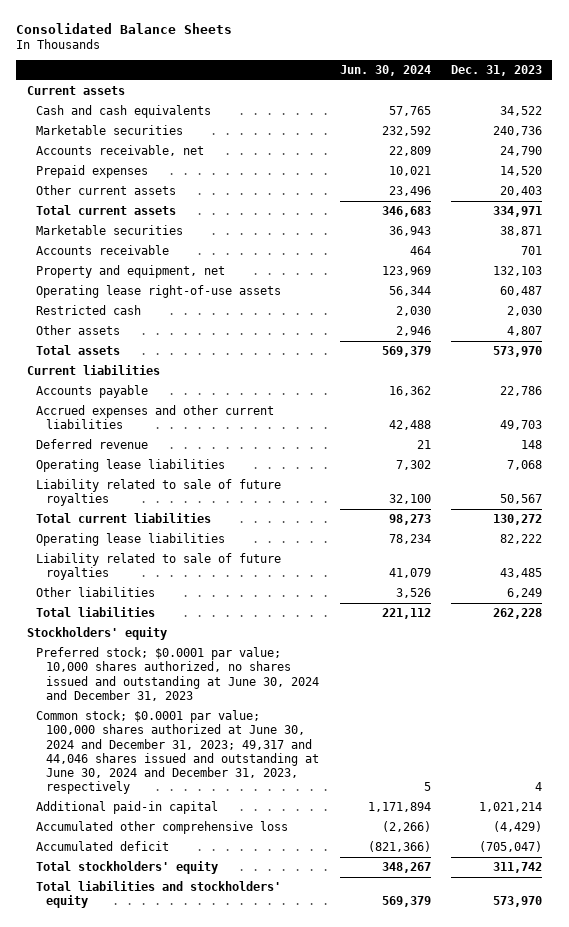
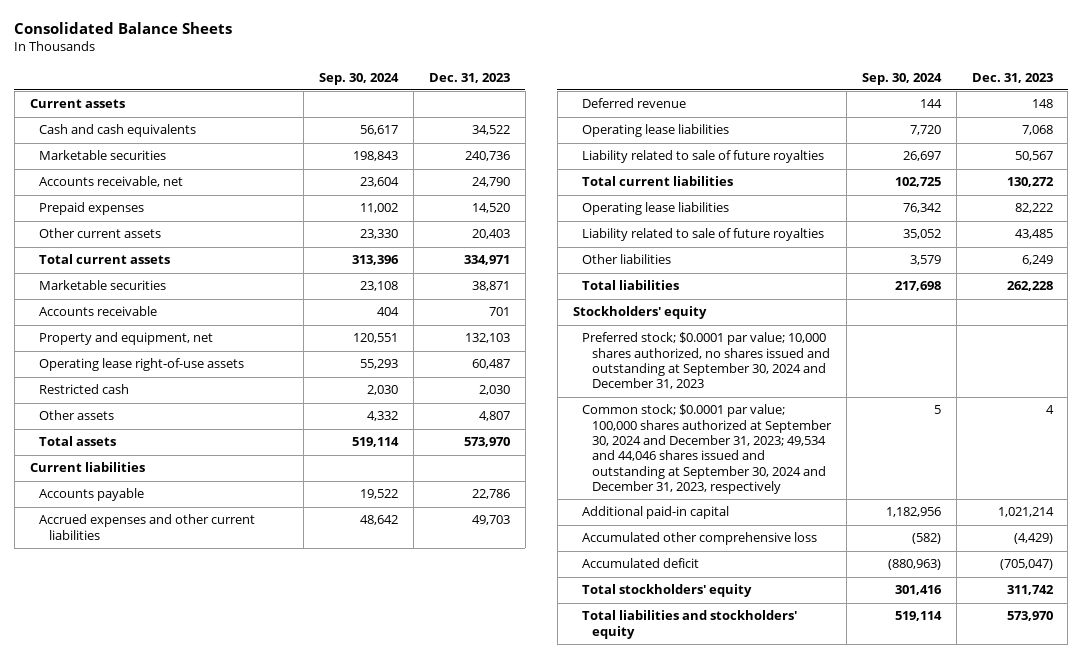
[339,65,431,77] Jun. 30, 2024 -> none
none -> [318,72,399,85] Sep. 30, 2024
[36,646,320,701] Preferred stock; $0.0001 par value; 10,000 shares authorized, no shares issued and outstanding at June 30, 2024 and December 31, 2023 -> [582,332,830,390] Preferred stock; $0.0001 par value; 10,000 shares authorized, no shares issued and outstanding at September 30, 2024 and December 31, 2023
[36,709,320,795] Common stock; $0.0001 par value; 100,000 shares authorized at June 30, 2024 and December 31, 2023; 49,317 and 44,046 shares issued and outstanding at June 30, 2024 and December 31, 2023, respectively -> [582,404,832,495] Common stock; $0.0001 par value; 100,000 shares authorized at September 30, 2024 and December 31, 2023; 49,534 and 44,046 shares issued and outstanding at September 30, 2024 and December 31, 2023, respectively

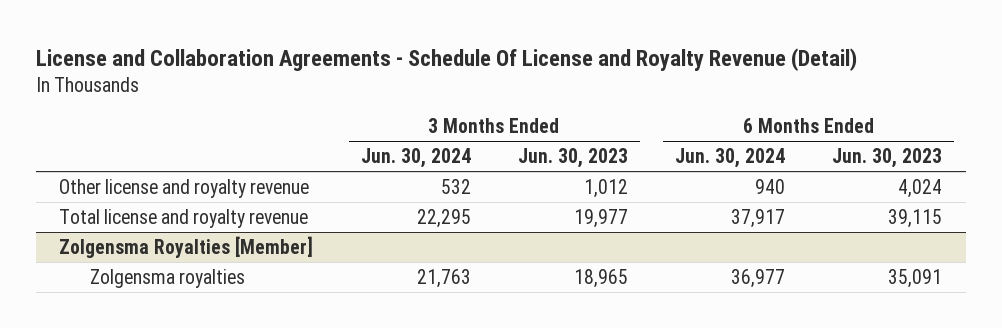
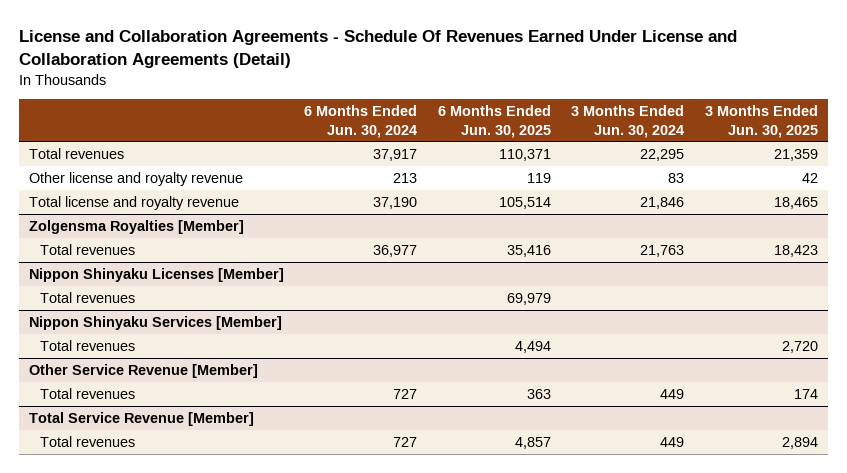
[35,47,857,71] License and Collaboration Agreements - Schedule Of License and Royalty Revenue (Detail) -> [18,29,737,68] License and Collaboration Agreements - Schedule Of Revenues Earned Under License and Collaboration Agreements (Detail)
[517,148,628,169] Jun. 30, 2023 -> none
[832,148,943,169] Jun. 30, 2023 -> none
none -> [437,105,551,138] 6 Months Ended Jun. 30, 2025
none -> [704,105,818,138] 3 Months Ended Jun. 30, 2025
none -> [29,147,125,159] Total revenues
[440,178,471,194] 532 -> [668,172,685,183] 83
[755,178,786,194] 940 -> [393,172,418,183] 213
[416,208,471,228] 22,295 -> [640,196,685,209] 21,846
[731,208,786,228] 37,917 -> [373,196,418,209] 37,190
[89,268,245,288] Zolgensma royalties -> [40,243,136,255] Total revenues
none -> [29,267,285,282] Nippon Shinyaku Licenses [Member]
none -> [40,291,136,303] Total revenues
none -> [29,315,283,330] Nippon Shinyaku Services [Member]
none -> [40,339,136,351] Total revenues
none -> [29,363,259,378] Other Service Revenue [Member]
none -> [40,387,136,399] Total revenues
none -> [29,411,255,426] Total Service Revenue [Member]
none -> [40,435,136,447] Total revenues

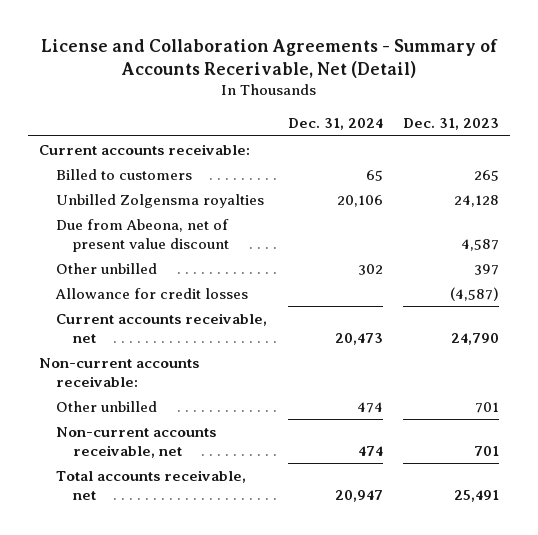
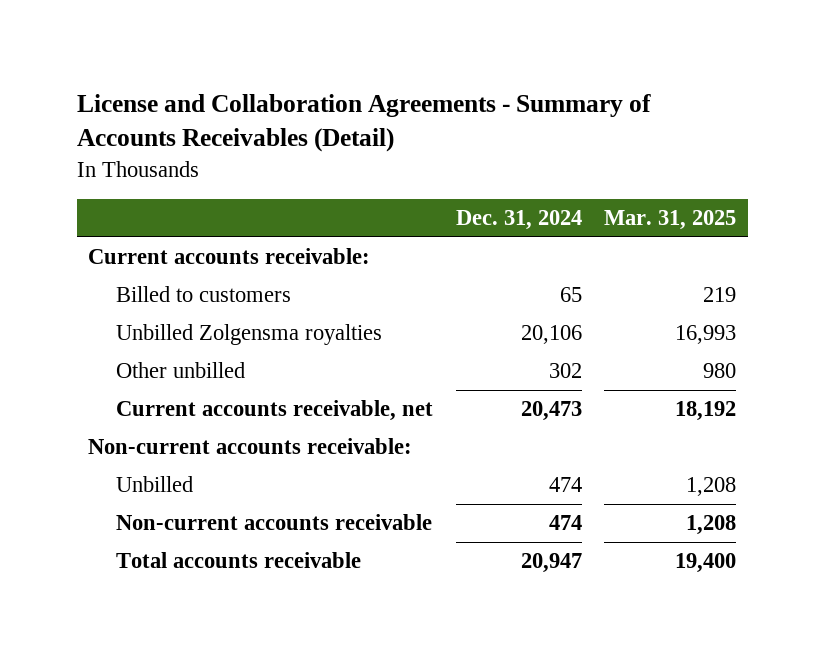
[40,38,498,79] License and Collaboration Agreements - Summary of Accounts Recerivable, Net (Detail) -> [76,93,651,153] License and Collaboration Agreements - Summary of Accounts Receivables (Detail)
[403,118,500,131] Dec. 31, 2023 -> none
none -> [604,210,737,231] Mar. 31, 2025
[55,218,230,252] Due from Abeona, net of present value discount -> none
[54,287,248,299] Allowance for credit losses -> none
[55,400,157,412] Other unbilled -> [116,476,194,493] Unbilled
[55,426,216,458] Non-current accounts receivable, net -> [116,514,433,531] Non-current accounts receivable
[55,469,246,500] Total accounts receivable, net -> [116,552,362,569] Total accounts receivable

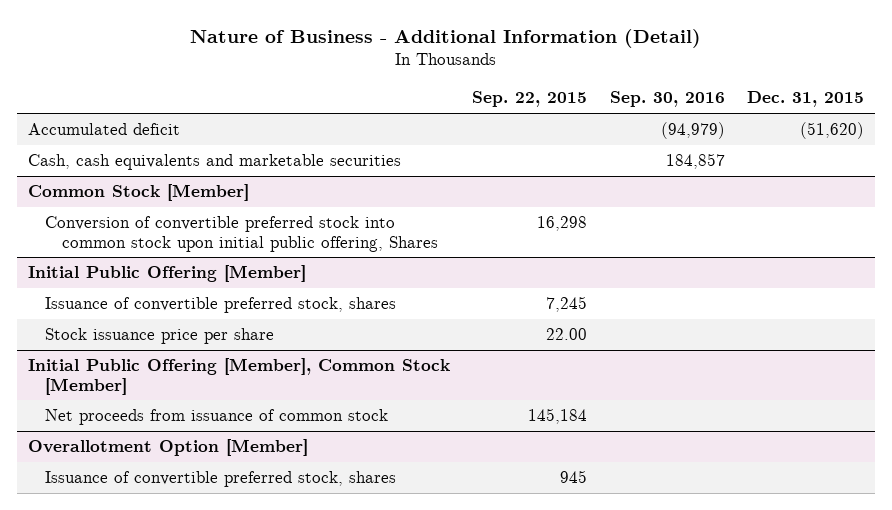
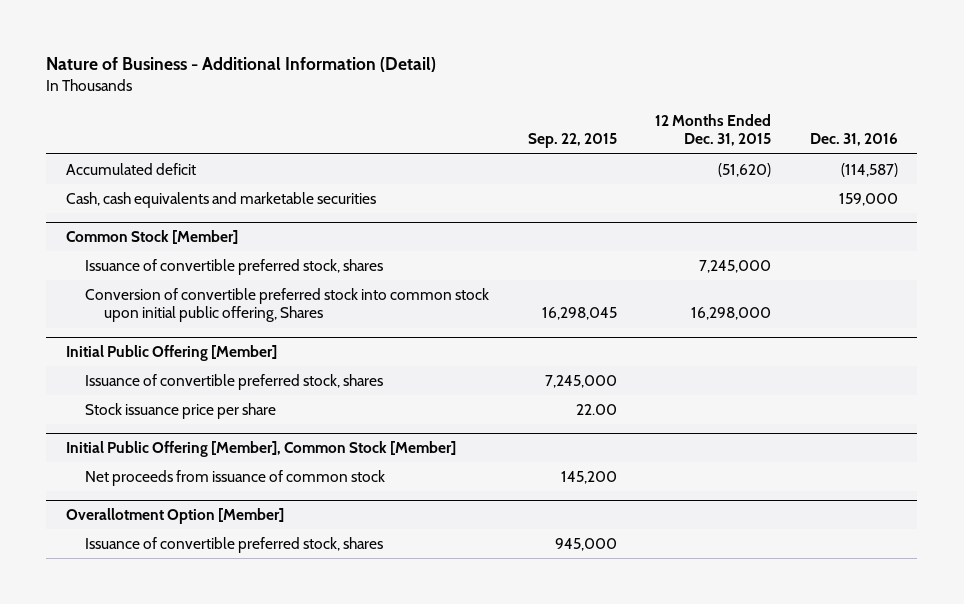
[609,91,725,108] Sep. 30, 2016 -> none
[746,91,864,108] Dec. 31, 2015 -> none
none -> [655,114,772,147] 12 Months Ended Dec. 31, 2015
none -> [810,133,899,147] Dec. 31, 2016
none -> [84,259,383,276] Issuance of convertible preferred stock, shares
[537,216,588,232] 16,298 -> [541,307,617,321] 16,298,045
[546,296,588,313] 7,245 -> [544,375,617,389] 7,245,000
[528,408,588,425] 145,184 -> [560,471,617,485] 145,200
[560,470,588,484] 945 -> [554,538,617,552] 945,000

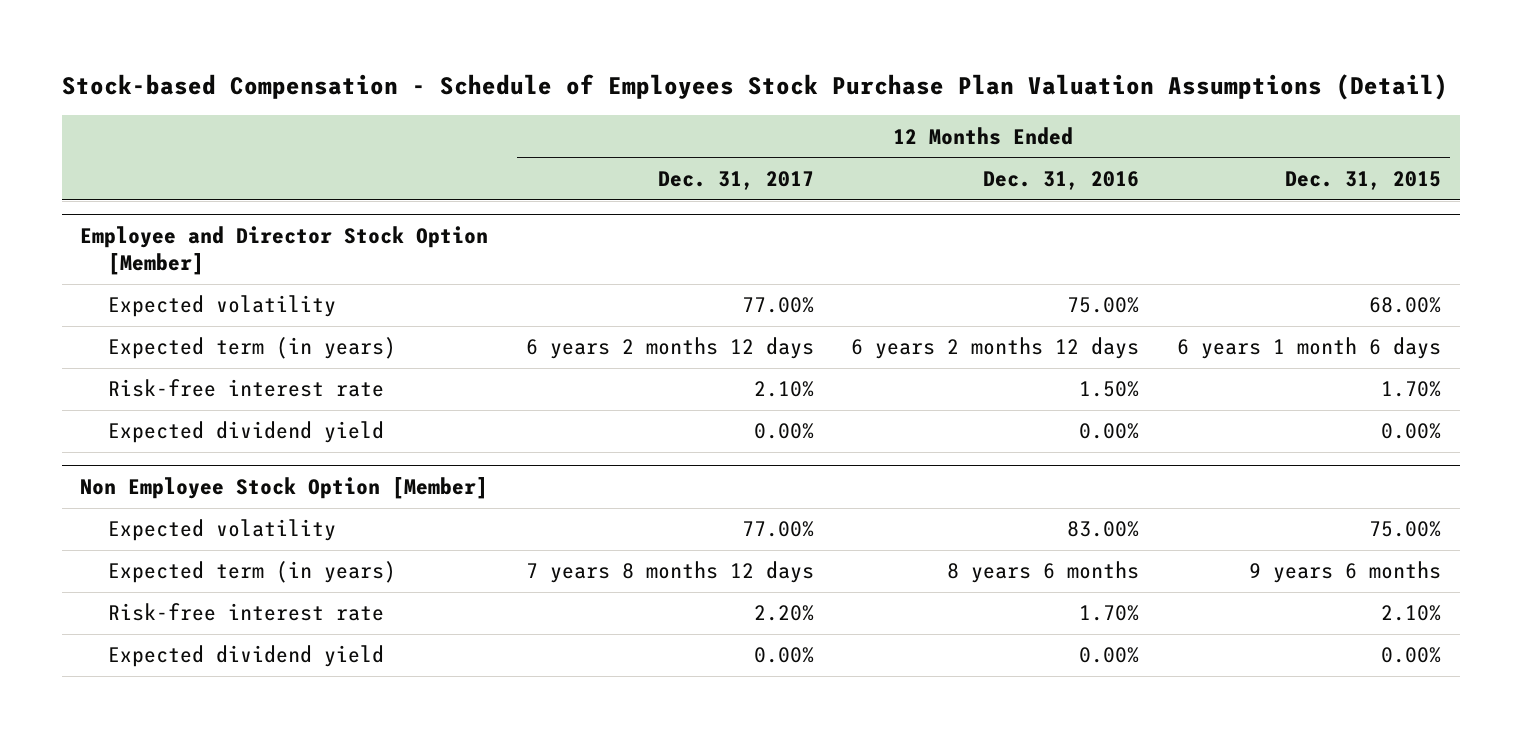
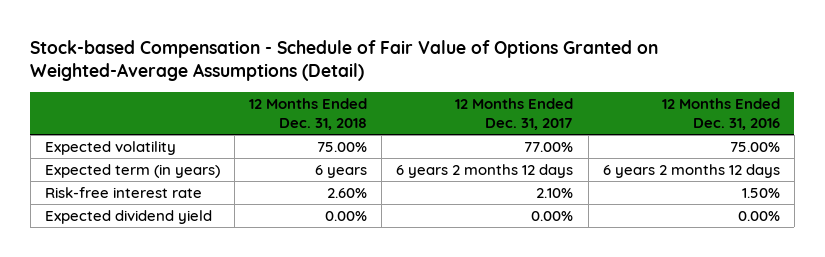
[61,74,1448,101] Stock-based Compensation - Schedule of Employees Stock Purchase Plan Valuation Assumptions (Detail) -> [30,39,659,82] Stock-based Compensation - Schedule of Fair Value of Options Granted on Weighted-Average Assumptions (Detail)
[1285,171,1442,191] Dec. 31, 2015 -> none
none -> [249,98,368,131] 12 Months Ended Dec. 31, 2018
[80,225,489,275] Employee and Director Stock Option [Member] -> none
[80,476,489,499] Non Employee Stock Option [Member] -> none
[108,519,337,542] Expected volatility -> none
[108,561,397,584] Expected term (in years) -> none
[108,603,385,622] Risk-free interest rate -> none
[108,645,385,668] Expected dividend yield -> none

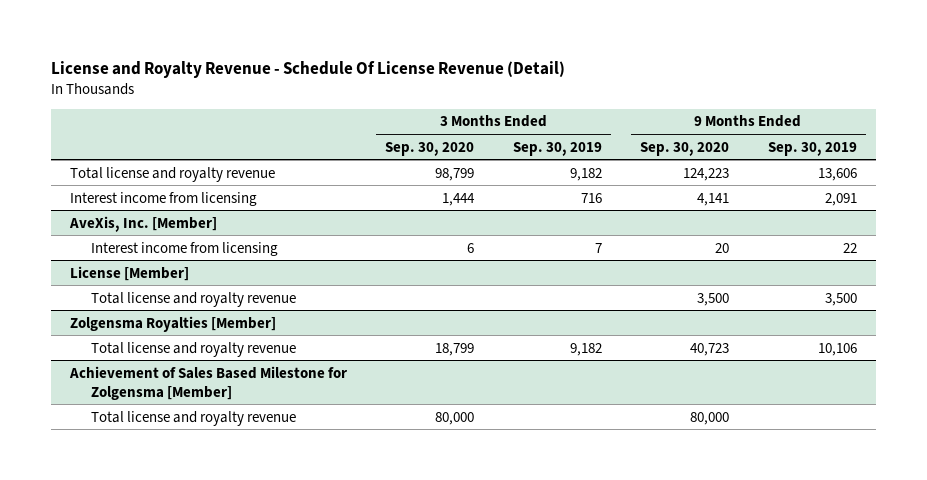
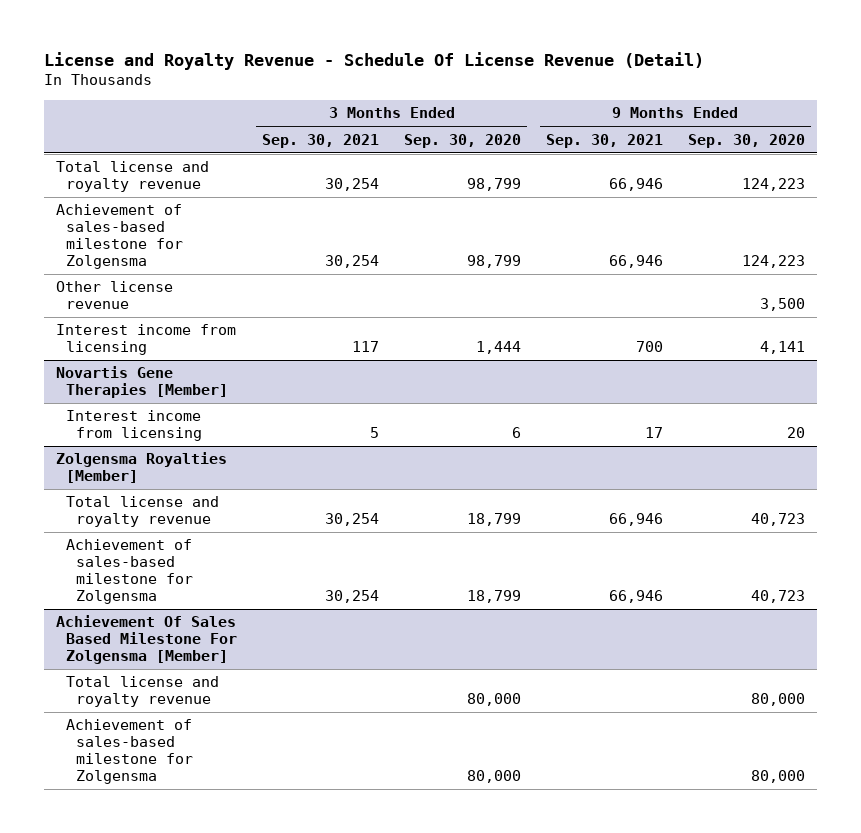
[512,141,602,156] Sep. 30, 2019 -> none
[767,141,857,156] Sep. 30, 2019 -> none
none -> [262,133,380,148] Sep. 30, 2021
none -> [545,133,663,148] Sep. 30, 2021
none -> [56,204,184,269] Achievement of sales-based milestone for Zolgensma
none -> [56,281,174,310] Other license revenue
[68,215,217,232] AveXis, Inc. [Member] -> none
none -> [56,366,229,399] Novartis Gene Therapies [Member]
[69,265,189,281] License [Member] -> none
[90,291,296,307] Total license and royalty revenue -> none
none -> [66,539,194,604] Achievement of sales-based milestone for Zolgensma
[68,365,347,400] Achievement of Sales Based Milestone for Zolgensma [Member] -> [56,615,238,665] Achievement Of Sales Based Milestone For Zolgensma [Member]
none -> [66,719,194,784] Achievement of sales-based milestone for Zolgensma

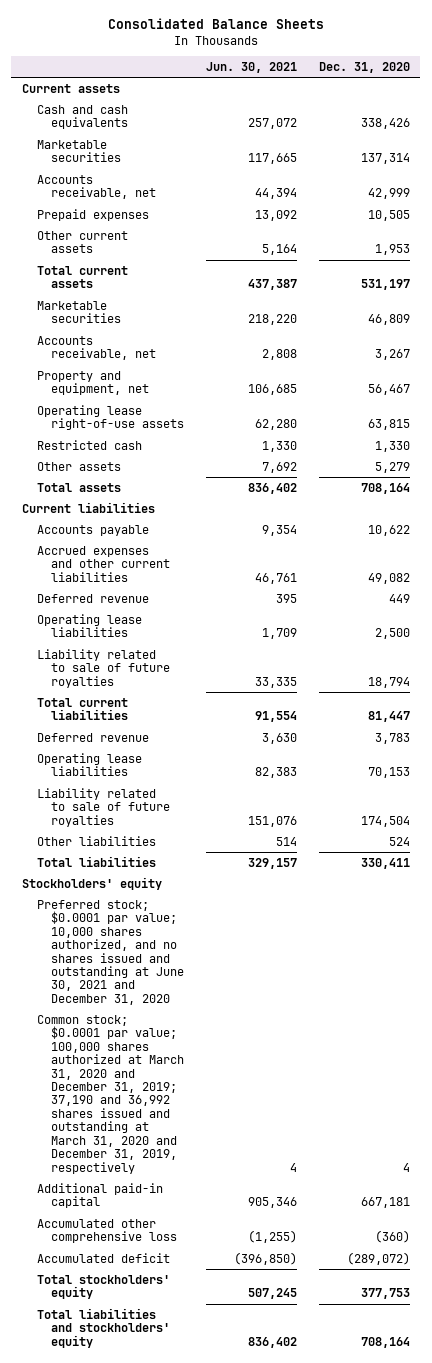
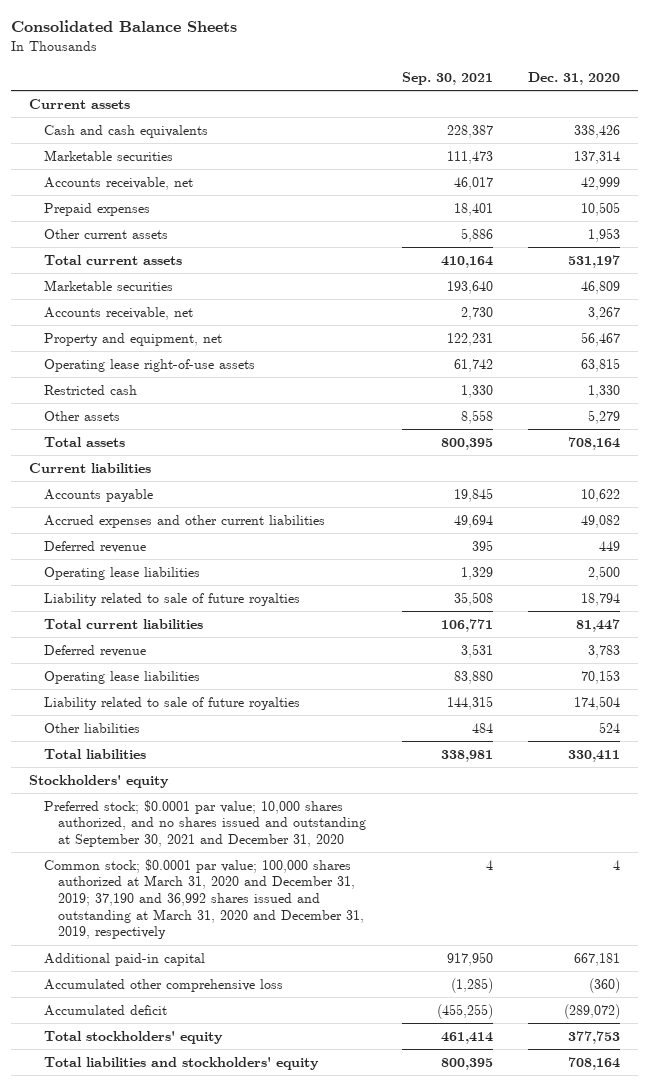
[205,61,297,73] Jun. 30, 2021 -> none
none -> [401,72,493,86] Sep. 30, 2021
[36,899,185,1005] Preferred stock; $0.0001 par value; 10,000 shares authorized, and no shares issued and outstanding at June 30, 2021 and December 31, 2020 -> [43,799,367,847] Preferred stock; $0.0001 par value; 10,000 shares authorized, and no shares issued and outstanding at September 30, 2021 and December 31, 2020

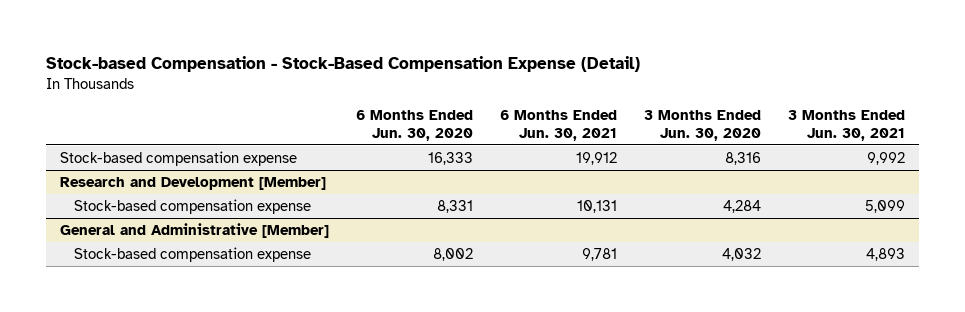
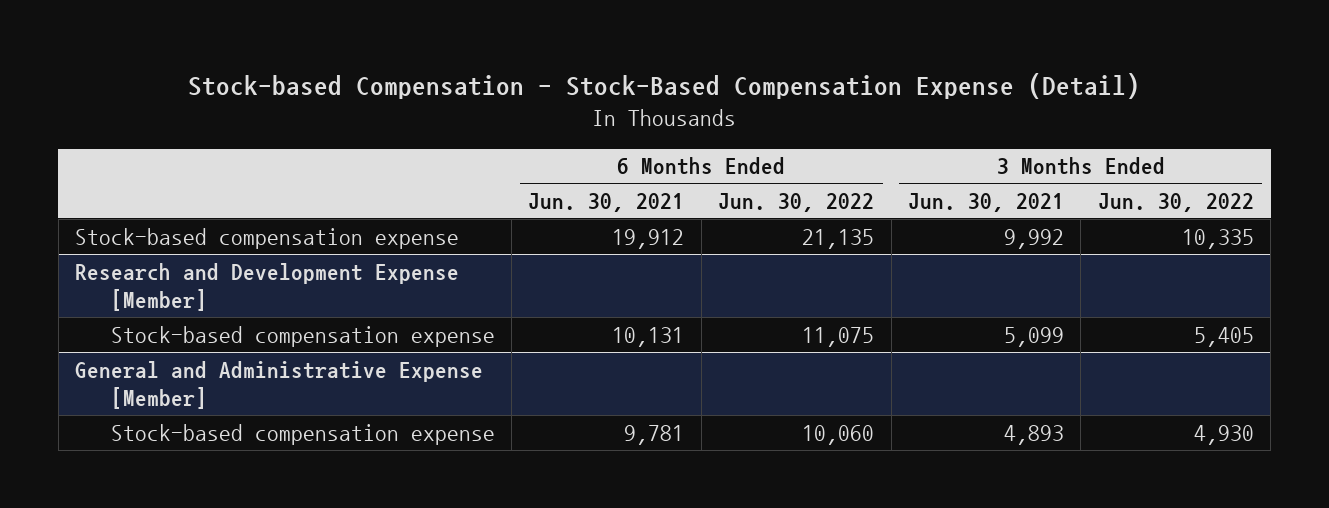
[355,110,473,141] 6 Months Ended Jun. 30, 2020 -> none
[644,110,762,141] 3 Months Ended Jun. 30, 2020 -> none
none -> [718,192,875,212] Jun. 30, 2022
none -> [1097,192,1254,212] Jun. 30, 2022
[59,176,326,190] Research and Development [Member] -> [75,262,460,312] Research and Development Expense [Member]
[59,222,329,238] General and Administrative [Member] -> [75,360,484,410] General and Administrative Expense [Member]

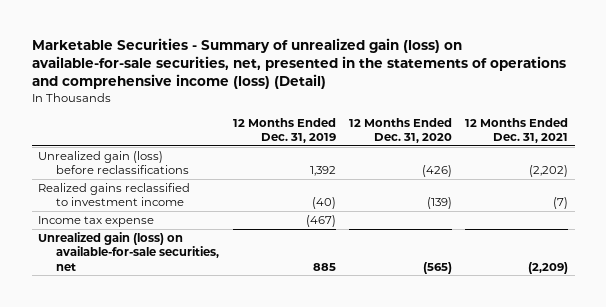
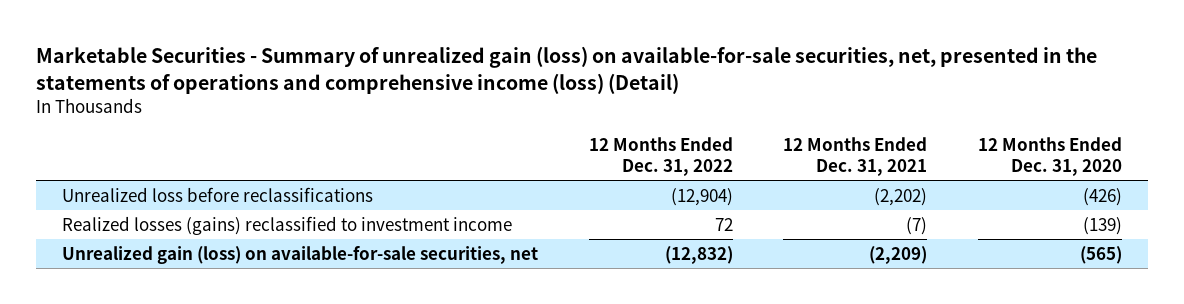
[232,117,336,144] 12 Months Ended Dec. 31, 2019 -> none
none -> [588,136,733,176] 12 Months Ended Dec. 31, 2022
[38,215,155,227] Income tax expense -> none
[38,150,190,175] Unrealized gain (loss) before reclassifications -> [61,186,373,202] Unrealized loss before reclassifications
[38,182,191,207] Realized gains reclassified to investment income -> [61,215,512,235] Realized losses (gains) reclassified to investment income

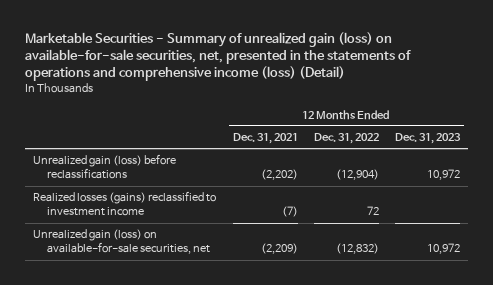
[978,136,1123,176] 12 Months Ended Dec. 31, 2020 -> none
none -> [394,132,461,144] Dec. 31, 2023
[61,186,373,202] Unrealized loss before reclassifications -> [33,154,177,180] Unrealized gain (loss) before reclassifications

